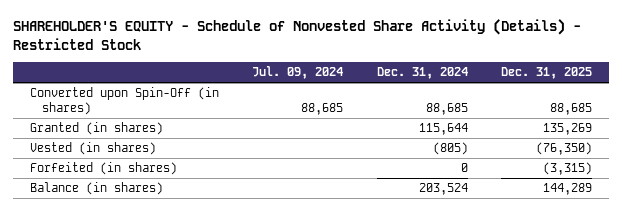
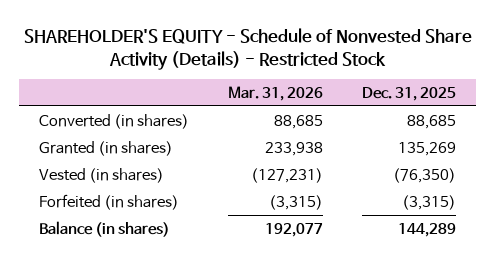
[252,66,344,80] Jul. 09, 2024 -> none
[376,67,468,80] Dec. 31, 2024 -> none
none -> [228,85,324,101] Mar. 31, 2026
[29,87,219,116] Converted upon Spin-Off (in shares) -> [38,113,189,129] Converted (in shares)

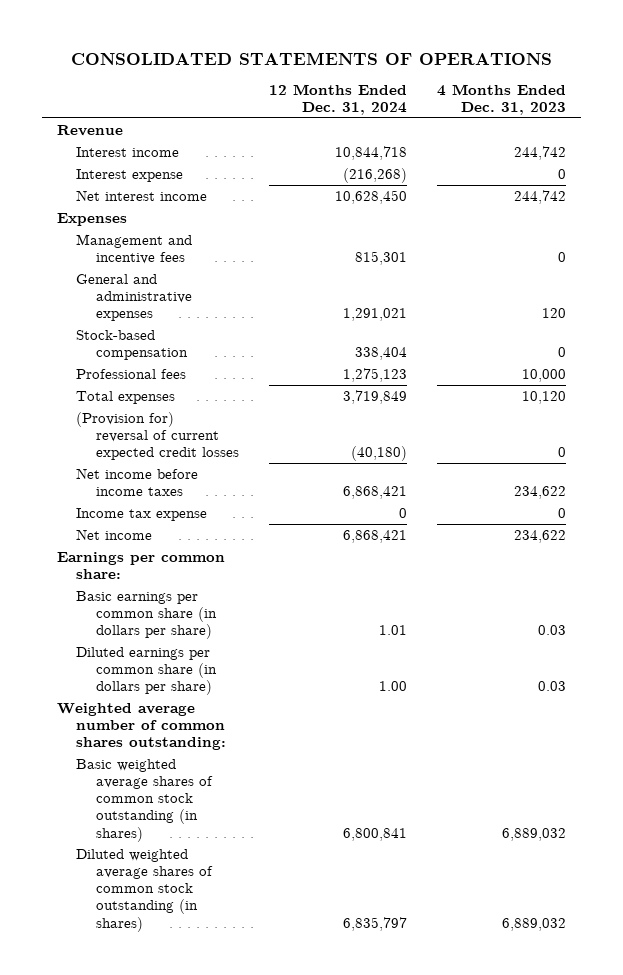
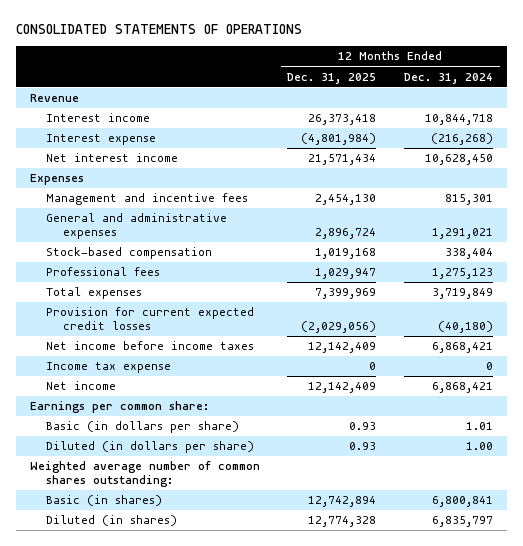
[437,83,567,116] 4 Months Ended Dec. 31, 2023 -> none
none -> [287,72,377,84] Dec. 31, 2025
[76,411,239,461] (Provision for) reversal of current expected credit losses -> [46,307,255,331] Provision for current expected credit losses
[76,590,217,640] Basic earnings per common share (in dollars per share) -> [46,421,240,434] Basic (in dollars per share)
[76,646,217,696] Diluted earnings per common share (in dollars per share) -> [46,441,255,454] Diluted (in dollars per share)
[76,758,213,842] Basic weighted average shares of common stock outstanding (in shares) -> [46,495,163,507] Basic (in shares)
[76,848,213,932] Diluted weighted average shares of common stock outstanding (in shares) -> [46,515,178,527] Diluted (in shares)

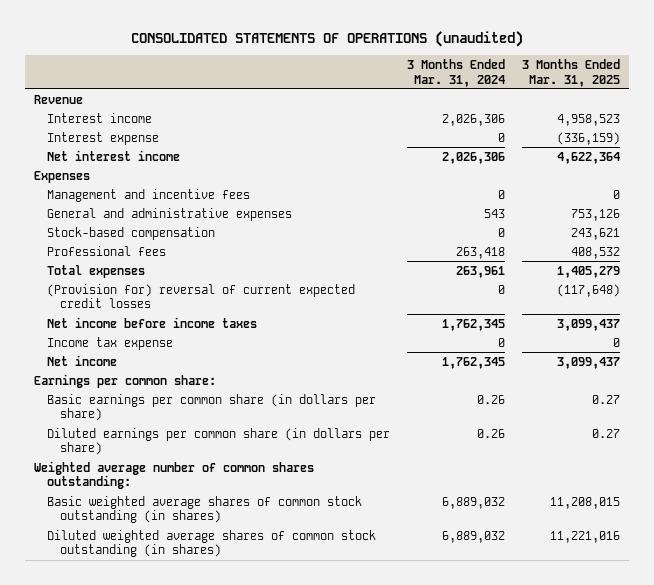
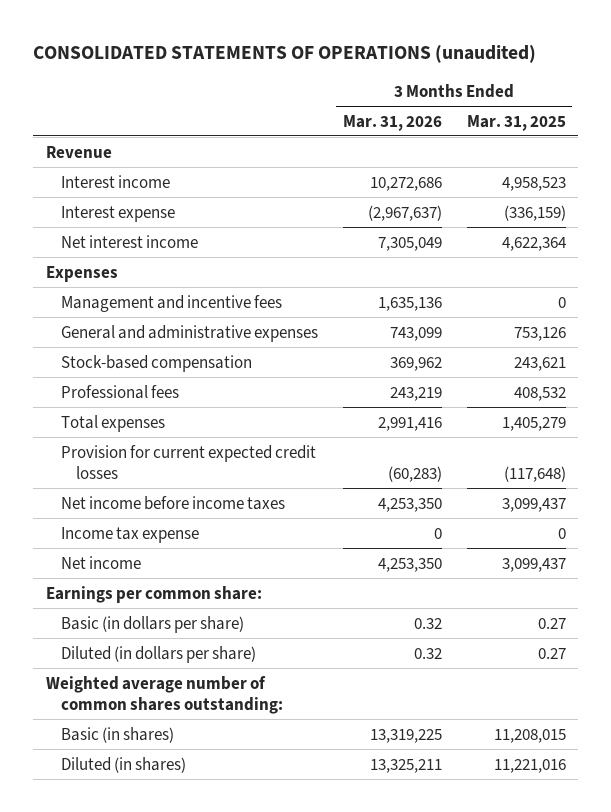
[407,59,506,87] 3 Months Ended Mar. 31, 2024 -> none
none -> [342,114,442,131] Mar. 31, 2026
[46,283,355,309] (Provision for) reversal of current expected credit losses -> [60,444,316,479] Provision for current expected credit losses
[46,393,376,422] Basic earnings per common share (in dollars per share) -> [60,615,244,633] Basic (in dollars per share)
[46,427,390,456] Diluted earnings per common share (in dollars per share) -> [60,645,256,663] Diluted (in dollars per share)
[46,495,362,524] Basic weighted average shares of common stock outstanding (in shares) -> [60,726,174,743] Basic (in shares)
[46,529,376,558] Diluted weighted average shares of common stock outstanding (in shares) -> [60,756,186,773] Diluted (in shares)

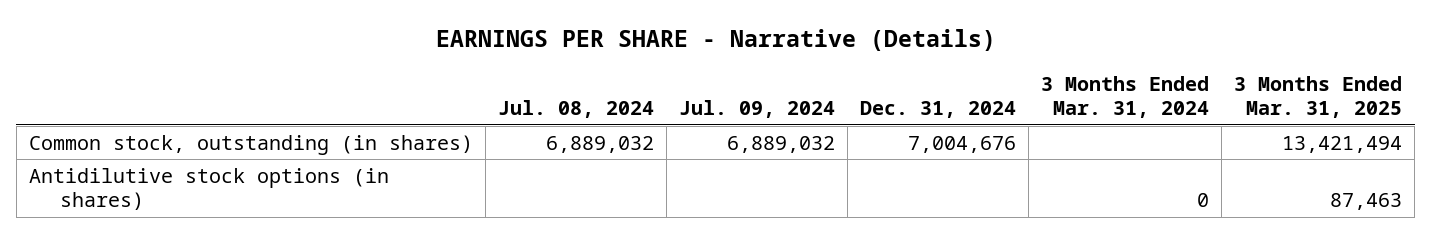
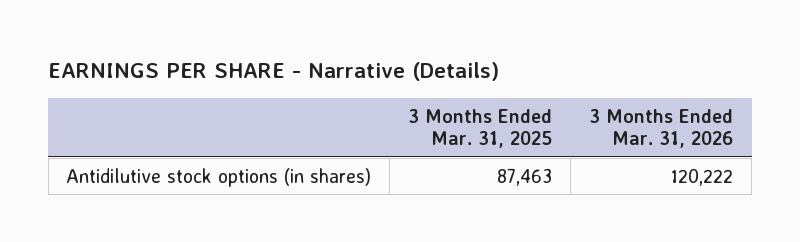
[498,100,655,119] Jul. 08, 2024 -> none
[679,100,836,119] Jul. 09, 2024 -> none
[860,101,1017,119] Dec. 31, 2024 -> none
[1041,75,1210,119] 3 Months Ended Mar. 31, 2024 -> none
none -> [589,108,734,149] 3 Months Ended Mar. 31, 2026
[28,134,473,155] Common stock, outstanding (in shares) -> none

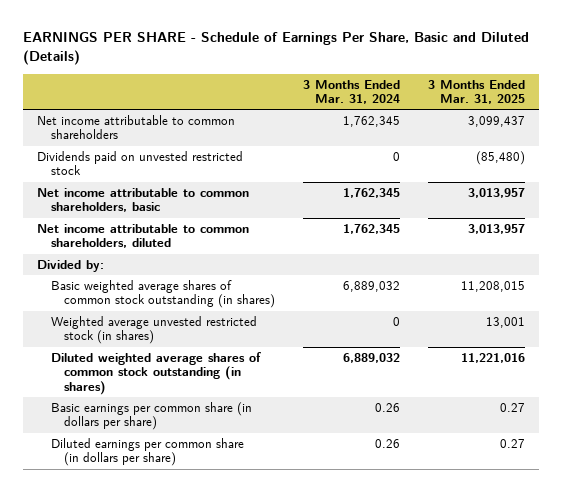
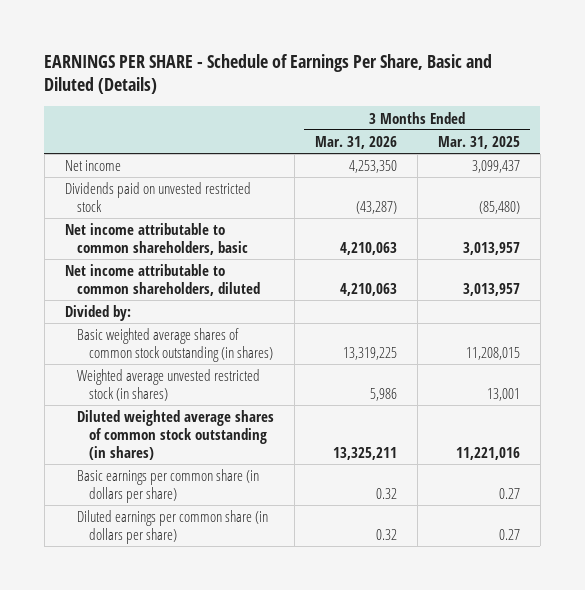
[303,79,401,105] 3 Months Ended Mar. 31, 2024 -> none
none -> [314,135,397,149] Mar. 31, 2026
[37,114,236,140] Net income attributable to common shareholders -> [64,160,121,172] Net income

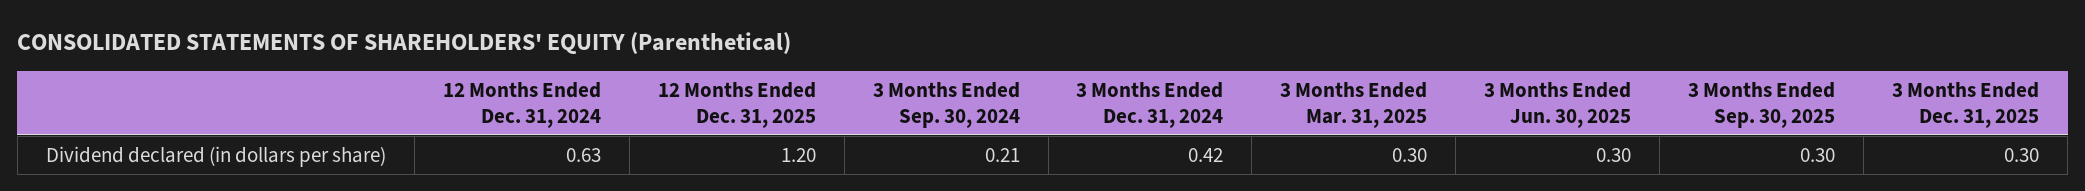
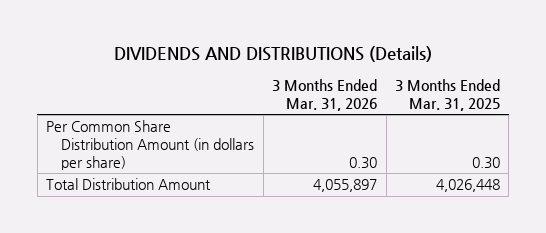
[17,32,792,55] CONSOLIDATED STATEMENTS OF SHAREHOLDERS' EQUITY (Parenthetical) -> [114,46,433,63] DIVIDENDS AND DISTRIBUTIONS (Details)
[442,81,601,128] 12 Months Ended Dec. 31, 2024 -> none
[657,81,816,128] 12 Months Ended Dec. 31, 2025 -> none
[872,81,1020,128] 3 Months Ended Sep. 30, 2024 -> none
[1076,81,1224,128] 3 Months Ended Dec. 31, 2024 -> none
[1484,81,1632,128] 3 Months Ended Jun. 30, 2025 -> none
[1688,81,1836,128] 3 Months Ended Sep. 30, 2025 -> none
[1892,81,2040,128] 3 Months Ended Dec. 31, 2025 -> none
none -> [272,78,378,111] 3 Months Ended Mar. 31, 2026
[45,145,386,167] Dividend declared (in dollars per share) -> [46,120,255,170] Per Common Share Distribution Amount (in dollars per share)
none -> [46,178,212,191] Total Distribution Amount

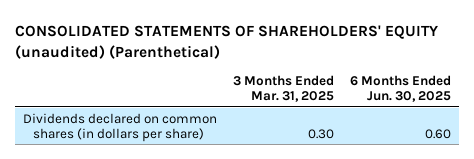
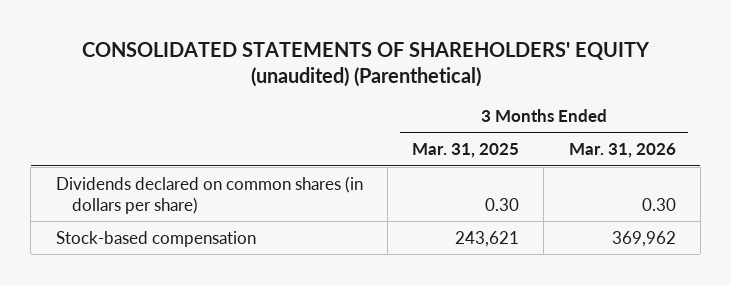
[350,74,452,103] 6 Months Ended Jun. 30, 2025 -> none
none -> [568,143,676,159] Mar. 31, 2026
none -> [55,230,256,247] Stock-based compensation

